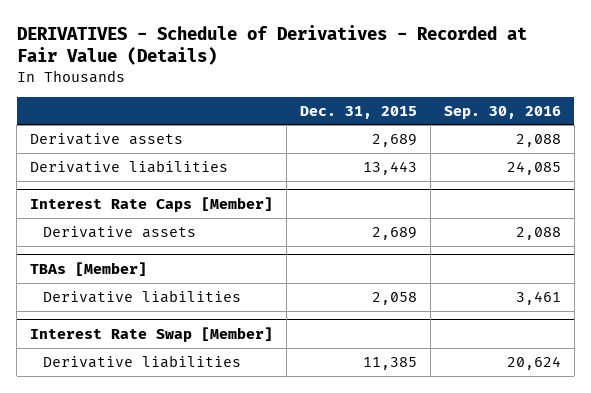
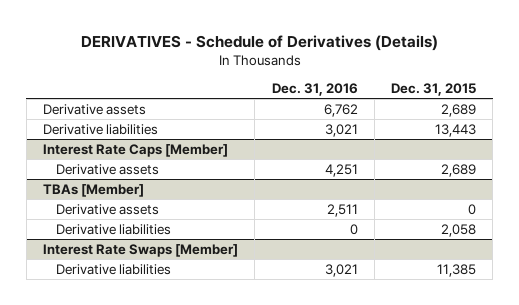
[16,24,527,66] DERIVATIVES - Schedule of Derivatives - Recorded at Fair Value (Details) -> [80,35,438,52] DERIVATIVES - Schedule of Derivatives (Details)
[443,105,561,119] Sep. 30, 2016 -> none
none -> [271,83,358,97] Dec. 31, 2016
none -> [55,203,159,215] Derivative assets
[30,326,274,342] Interest Rate Swap [Member] -> [43,243,239,257] Interest Rate Swaps [Member]

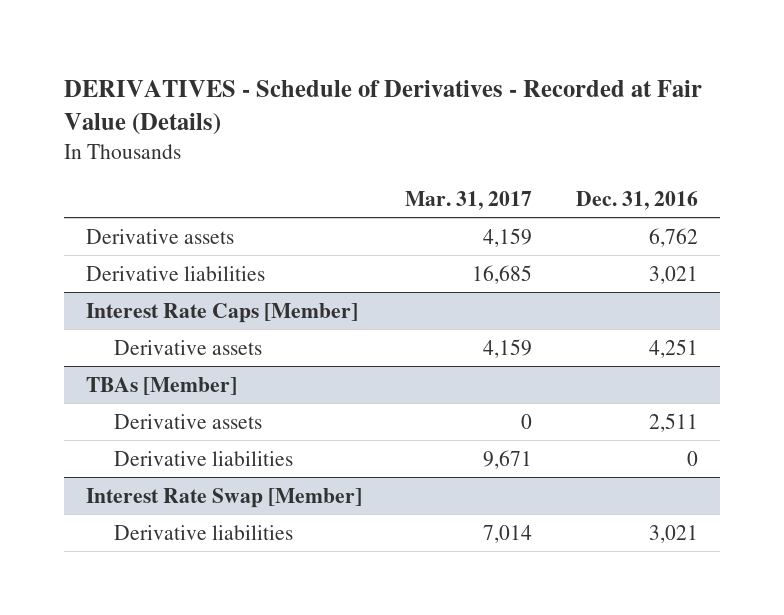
[80,35,438,52] DERIVATIVES - Schedule of Derivatives (Details) -> [64,80,703,136] DERIVATIVES - Schedule of Derivatives - Recorded at Fair Value (Details)
[390,83,476,97] Dec. 31, 2015 -> none
none -> [405,191,533,211] Mar. 31, 2017
[43,243,239,257] Interest Rate Swaps [Member] -> [85,487,362,508] Interest Rate Swap [Member]

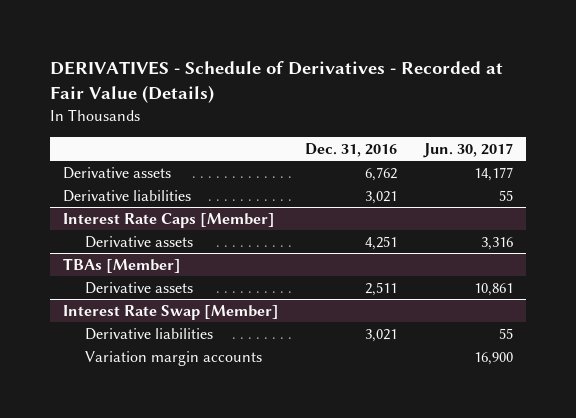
[405,191,533,211] Mar. 31, 2017 -> none
none -> [422,142,513,158] Jun. 30, 2017
[113,450,293,466] Derivative liabilities -> none
none -> [84,350,262,366] Variation margin accounts

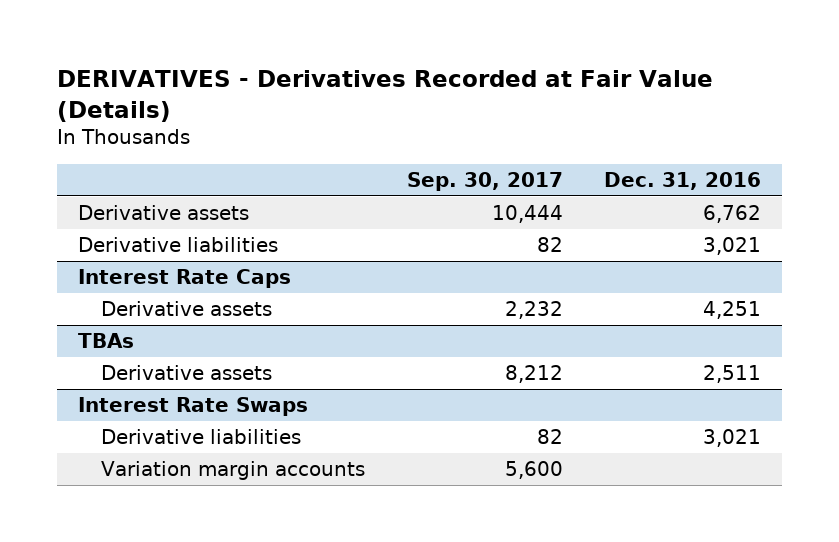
[49,61,503,104] DERIVATIVES - Schedule of Derivatives - Recorded at Fair Value (Details) -> [56,70,713,122] DERIVATIVES - Derivatives Recorded at Fair Value (Details)
[422,142,513,158] Jun. 30, 2017 -> none
none -> [406,172,563,192] Sep. 30, 2017
[62,212,275,228] Interest Rate Caps [Member] -> [77,269,291,289] Interest Rate Caps
[62,257,181,273] TBAs [Member] -> [77,333,134,349] TBAs
[62,304,279,320] Interest Rate Swap [Member] -> [77,397,308,417] Interest Rate Swaps

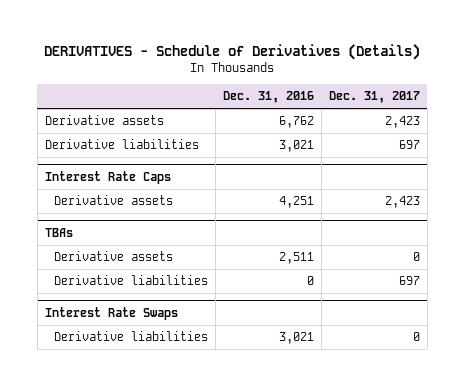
[56,70,713,122] DERIVATIVES - Derivatives Recorded at Fair Value (Details) -> [44,43,421,60] DERIVATIVES - Schedule of Derivatives (Details)
[406,172,563,192] Sep. 30, 2017 -> none
none -> [328,91,420,104] Dec. 31, 2017
none -> [54,275,209,286] Derivative liabilities
[100,461,365,481] Variation margin accounts -> none

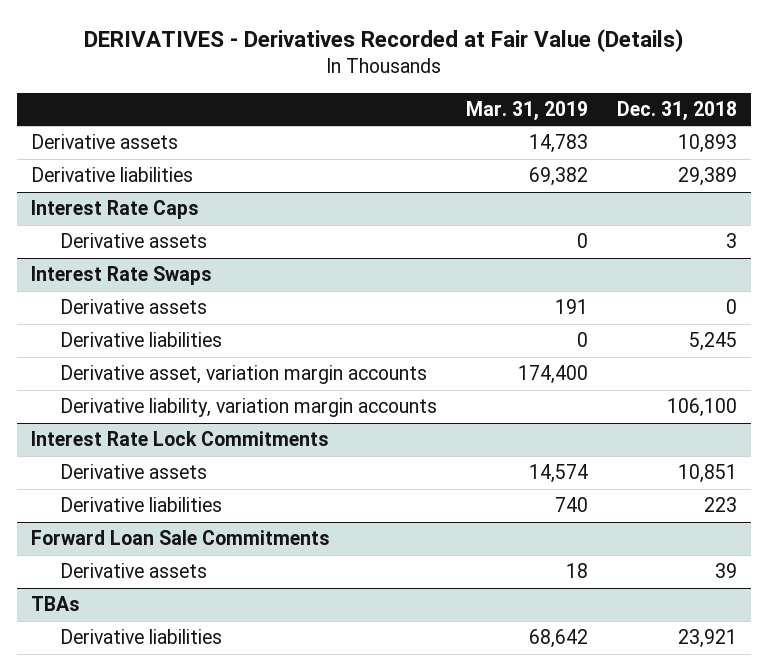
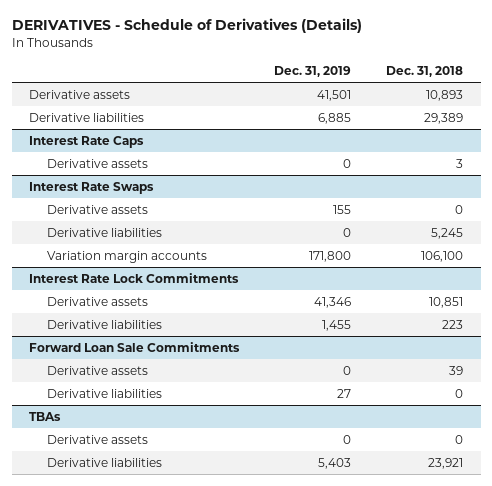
[83,28,683,52] DERIVATIVES - Derivatives Recorded at Fair Value (Details) -> [11,18,362,34] DERIVATIVES - Schedule of Derivatives (Details)
[466,101,589,122] Mar. 31, 2019 -> none
none -> [274,65,352,77] Dec. 31, 2019
[60,365,428,385] Derivative asset, variation margin accounts -> none
[60,398,438,418] Derivative liability, variation margin accounts -> [46,250,207,263] Variation margin accounts
none -> [46,388,162,398] Derivative liabilities
none -> [46,434,148,444] Derivative assets

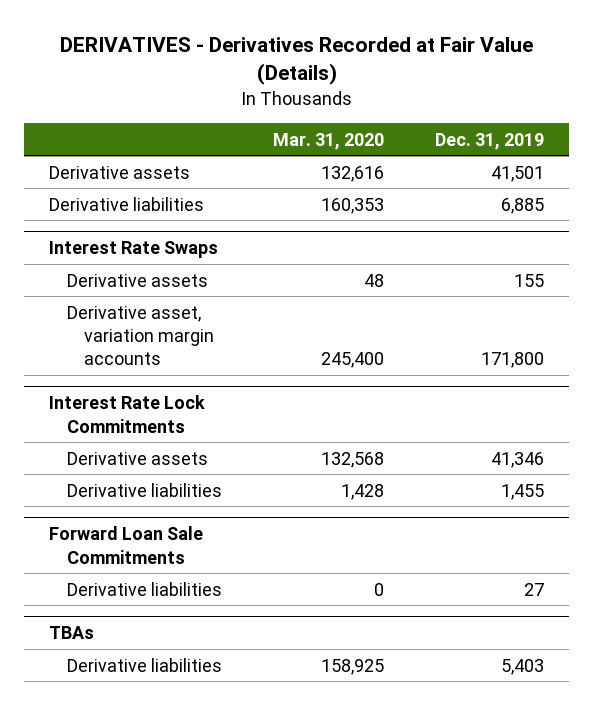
[11,18,362,34] DERIVATIVES - Schedule of Derivatives (Details) -> [59,36,533,86] DERIVATIVES - Derivatives Recorded at Fair Value (Details)
[386,65,464,77] Dec. 31, 2018 -> none
none -> [272,132,384,150] Mar. 31, 2020
[29,135,145,148] Interest Rate Caps -> none
[46,158,148,168] Derivative assets -> none
[46,227,162,237] Derivative liabilities -> none
[46,250,207,263] Variation margin accounts -> [66,305,215,366] Derivative asset, variation margin accounts
[46,365,148,375] Derivative assets -> none
[46,434,148,444] Derivative assets -> none

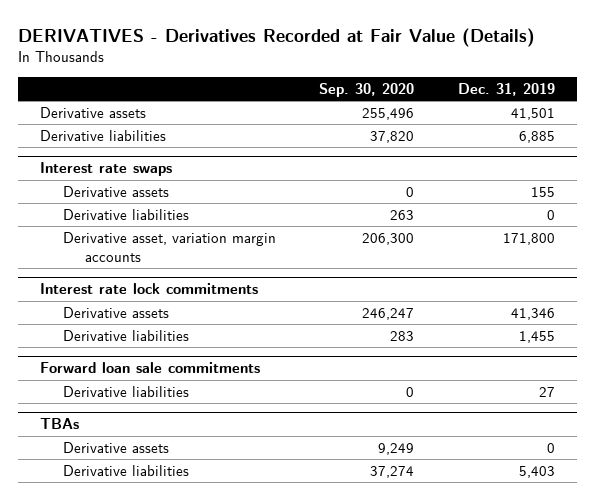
[272,132,384,150] Mar. 31, 2020 -> none
none -> [319,82,415,97] Sep. 30, 2020
[49,241,219,259] Interest Rate Swaps -> [40,162,173,177] Interest rate swaps
none -> [62,208,189,220] Derivative liabilities
[49,395,206,433] Interest Rate Lock Commitments -> [40,283,259,295] Interest rate lock commitments
[49,526,204,564] Forward Loan Sale Commitments -> [40,362,261,374] Forward loan sale commitments
none -> [62,441,169,453] Derivative assets

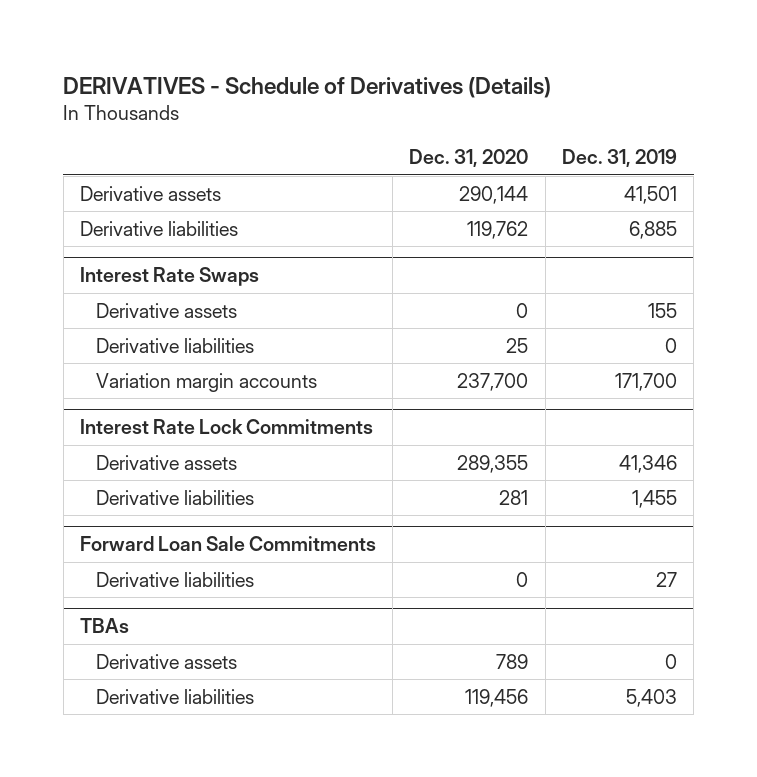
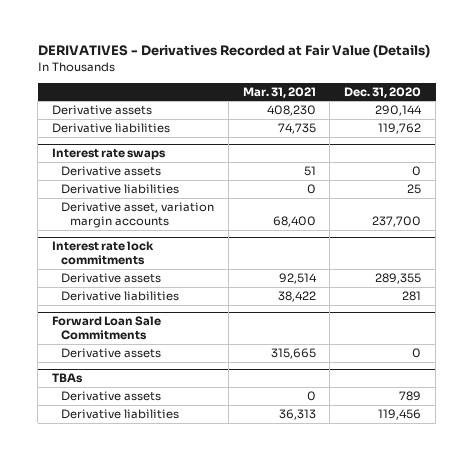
[63,76,552,98] DERIVATIVES - Schedule of Derivatives (Details) -> [37,44,430,59] DERIVATIVES - Derivatives Recorded at Fair Value (Details)
[561,149,677,168] Dec. 31, 2019 -> none
none -> [242,86,316,98] Mar. 31, 2021
[79,267,259,287] Interest Rate Swaps -> [51,148,166,161] Interest rate swaps
[96,372,318,392] Variation margin accounts -> [61,201,215,229] Derivative asset, variation margin accounts
[79,419,373,435] Interest Rate Lock Commitments -> [51,241,154,266] Interest rate lock commitments
[96,571,255,587] Derivative liabilities -> none
none -> [61,347,162,358] Derivative assets

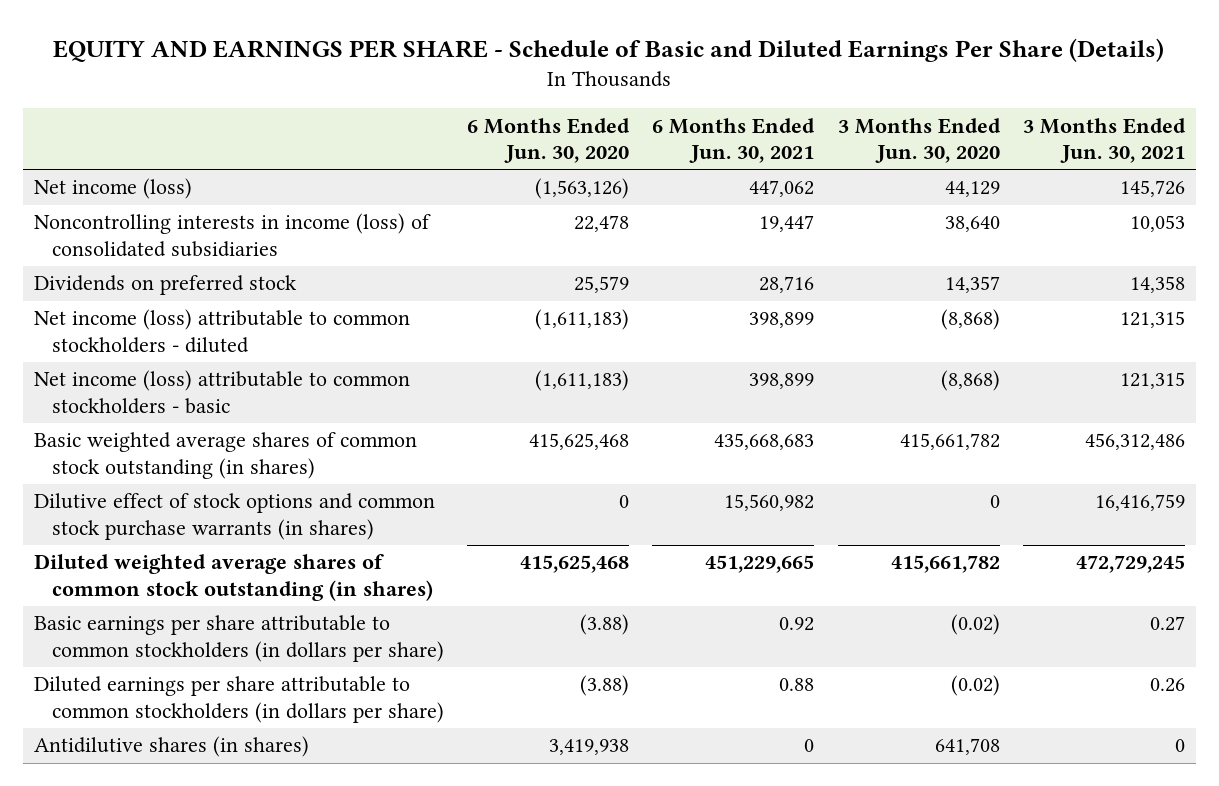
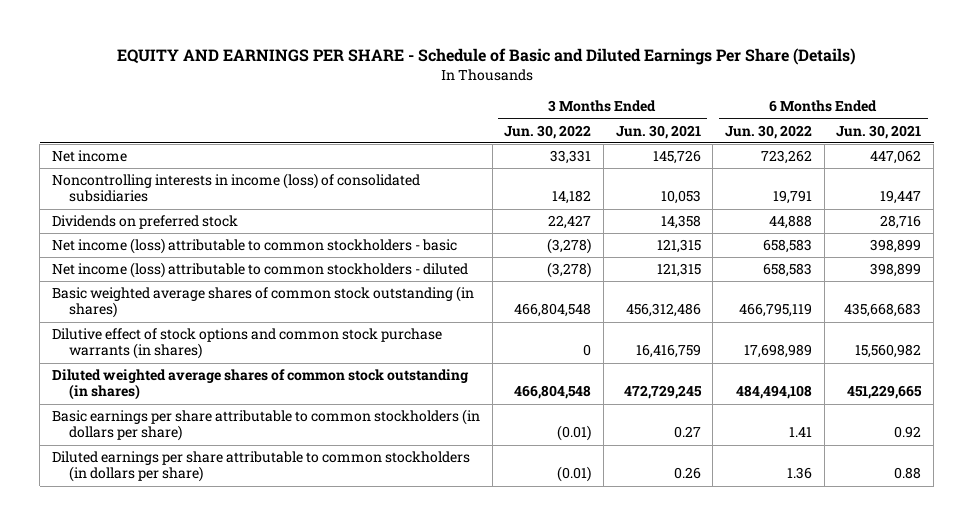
[467,117,631,163] 6 Months Ended Jun. 30, 2020 -> none
[837,117,1001,163] 3 Months Ended Jun. 30, 2020 -> none
none -> [504,124,592,139] Jun. 30, 2022
none -> [725,124,813,139] Jun. 30, 2022
[34,178,193,200] Net income (loss) -> [51,150,127,163] Net income
[34,309,411,353] Net income (loss) attributable to common stockholders - diluted -> [51,262,468,279] Net income (loss) attributable to common stockholders - diluted
[34,736,310,758] Antidilutive shares (in shares) -> none

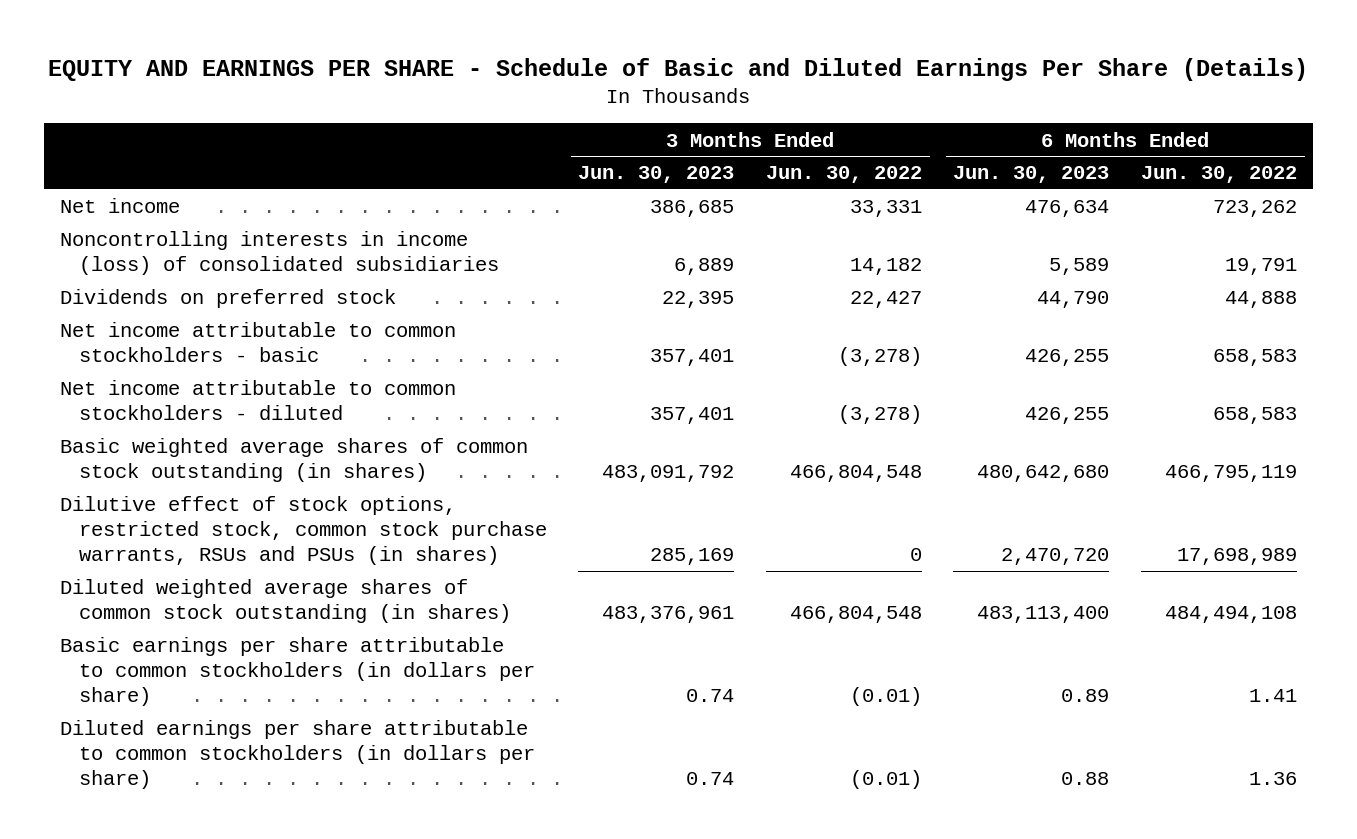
[615,124,701,139] Jun. 30, 2021 -> none
[836,124,922,139] Jun. 30, 2021 -> none
none -> [578,166,735,184] Jun. 30, 2023
none -> [953,166,1110,184] Jun. 30, 2023
[51,238,457,255] Net income (loss) attributable to common stockholders - basic -> [59,322,456,363] Net income attributable to common stockholders - basic
[51,262,468,279] Net income (loss) attributable to common stockholders - diluted -> [59,380,456,421] Net income attributable to common stockholders - diluted
[51,328,442,360] Dilutive effect of stock options and common stock purchase warrants (in shares) -> [59,496,547,566] Dilutive effect of stock options, restricted stock, common stock purchase warrants, RSUs and PSUs (in shares)

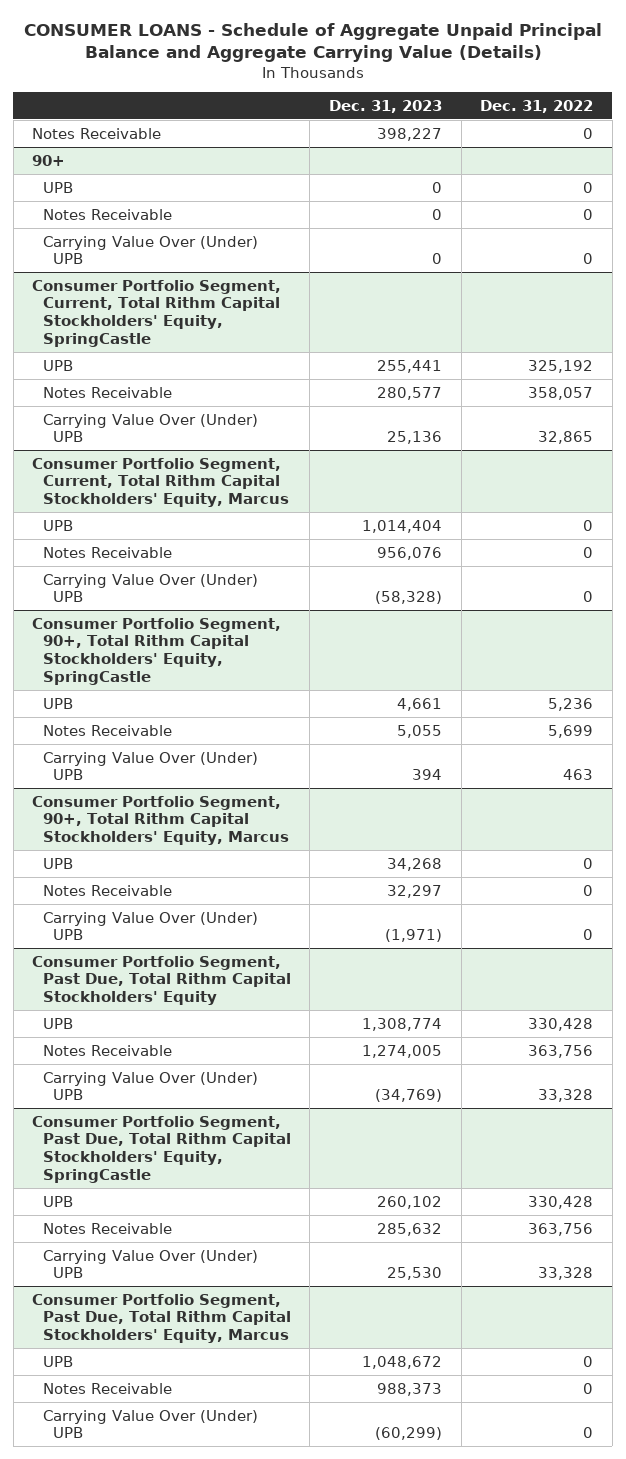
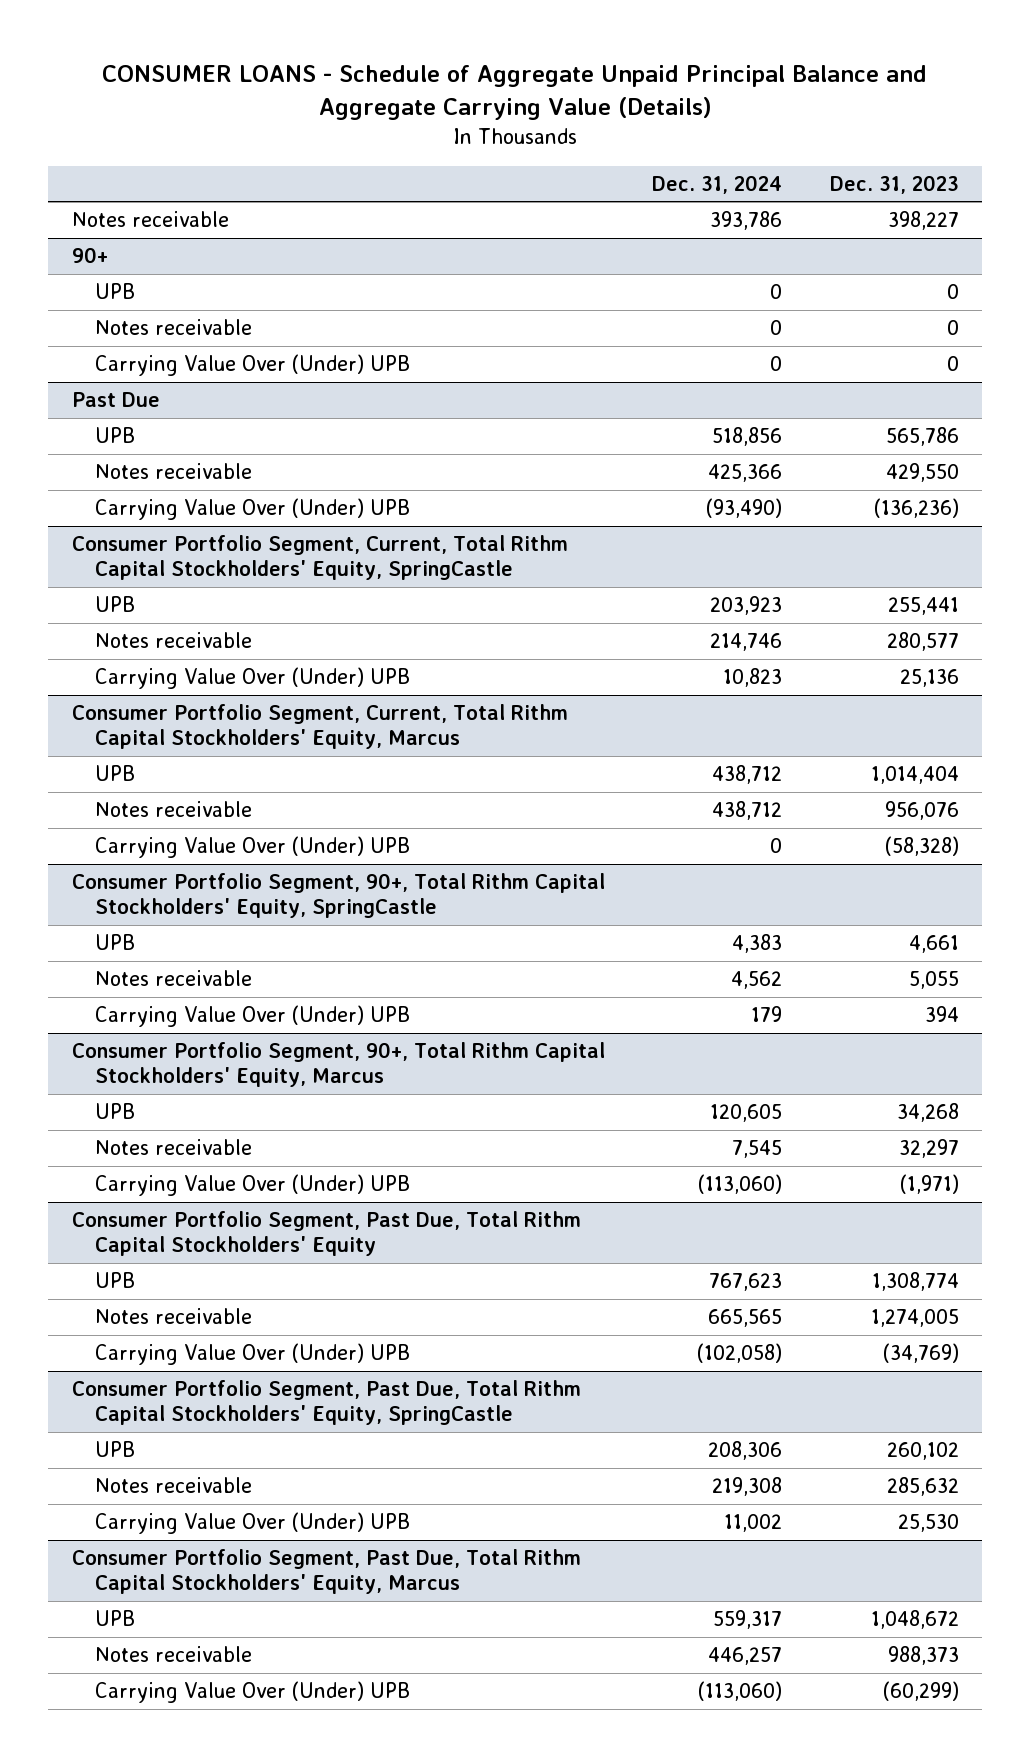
[480,99,594,113] Dec. 31, 2022 -> none
none -> [652,174,783,194] Dec. 31, 2024
[32,127,162,139] Notes Receivable -> [71,211,229,228] Notes receivable
[42,208,172,220] Notes Receivable -> [94,319,252,336] Notes receivable
none -> [71,392,160,408] Past Due
none -> [94,427,135,444] UPB
none -> [94,463,252,480] Notes receivable
none -> [94,498,410,521] Carrying Value Over (Under) UPB
[42,386,172,398] Notes Receivable -> [94,632,252,649] Notes receivable
[42,546,172,558] Notes Receivable -> [94,801,252,818] Notes receivable
[42,724,172,736] Notes Receivable -> [94,970,252,987] Notes receivable
[42,884,172,896] Notes Receivable -> [94,1139,252,1156] Notes receivable
[42,1044,172,1056] Notes Receivable -> [94,1308,252,1325] Notes receivable
[42,1222,172,1234] Notes Receivable -> [94,1477,252,1494] Notes receivable
[42,1382,172,1394] Notes Receivable -> [94,1646,252,1663] Notes receivable

